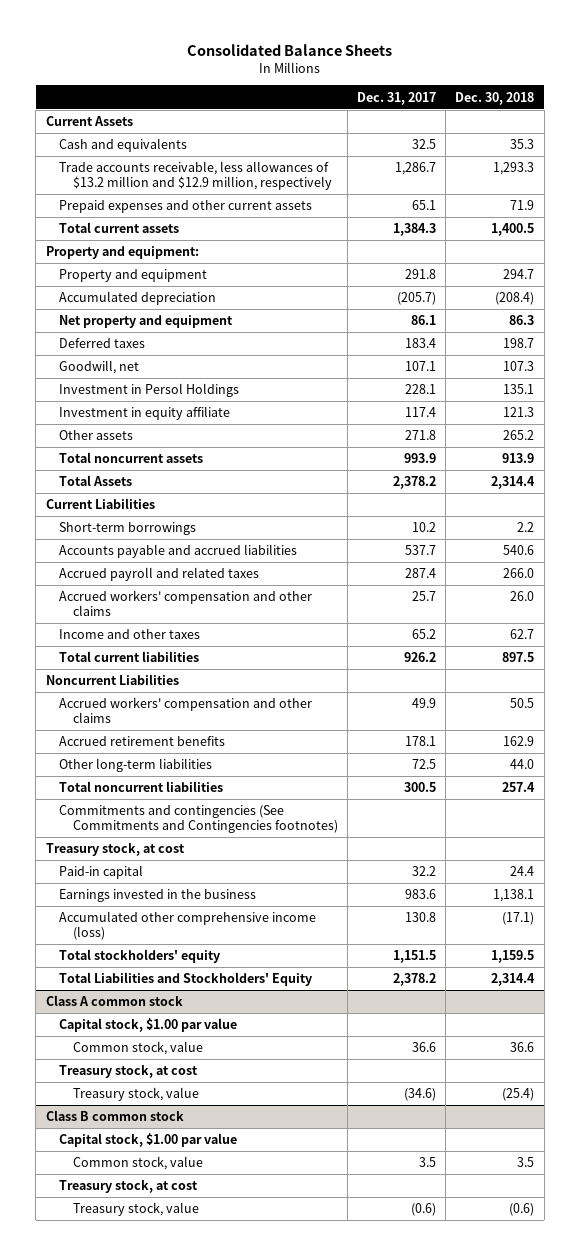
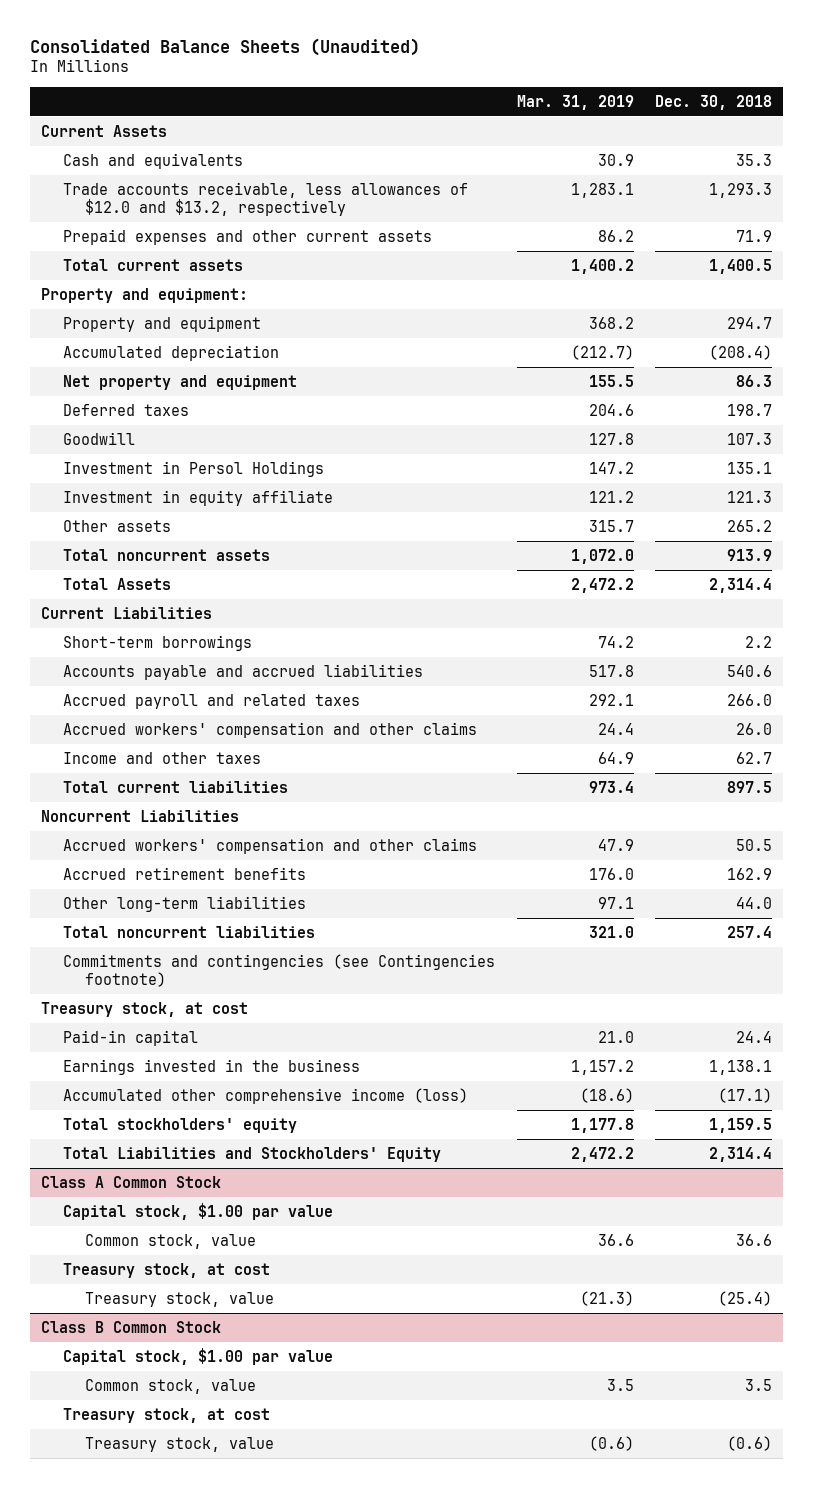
[187,43,393,56] Consolidated Balance Sheets -> [30,37,421,56] Consolidated Balance Sheets (Unaudited)
[357,91,437,105] Dec. 31, 2017 -> none
none -> [516,94,634,110] Mar. 31, 2019
[59,161,332,190] Trade accounts receivable, less allowances of $13.2 million and $12.9 million, respectively -> [63,181,469,216] Trade accounts receivable, less allowances of $12.0 and $13.2, respectively
[59,360,140,375] Goodwill, net -> [63,431,136,445] Goodwill
[59,805,338,833] Commitments and contingencies (See Commitments and Contingencies footnotes) -> [63,953,496,987] Commitments and contingencies (see Contingencies footnote)
[45,995,183,1007] Class A common stock -> [41,1175,222,1188] Class A Common Stock
[45,1110,184,1122] Class B common stock -> [41,1320,222,1333] Class B Common Stock

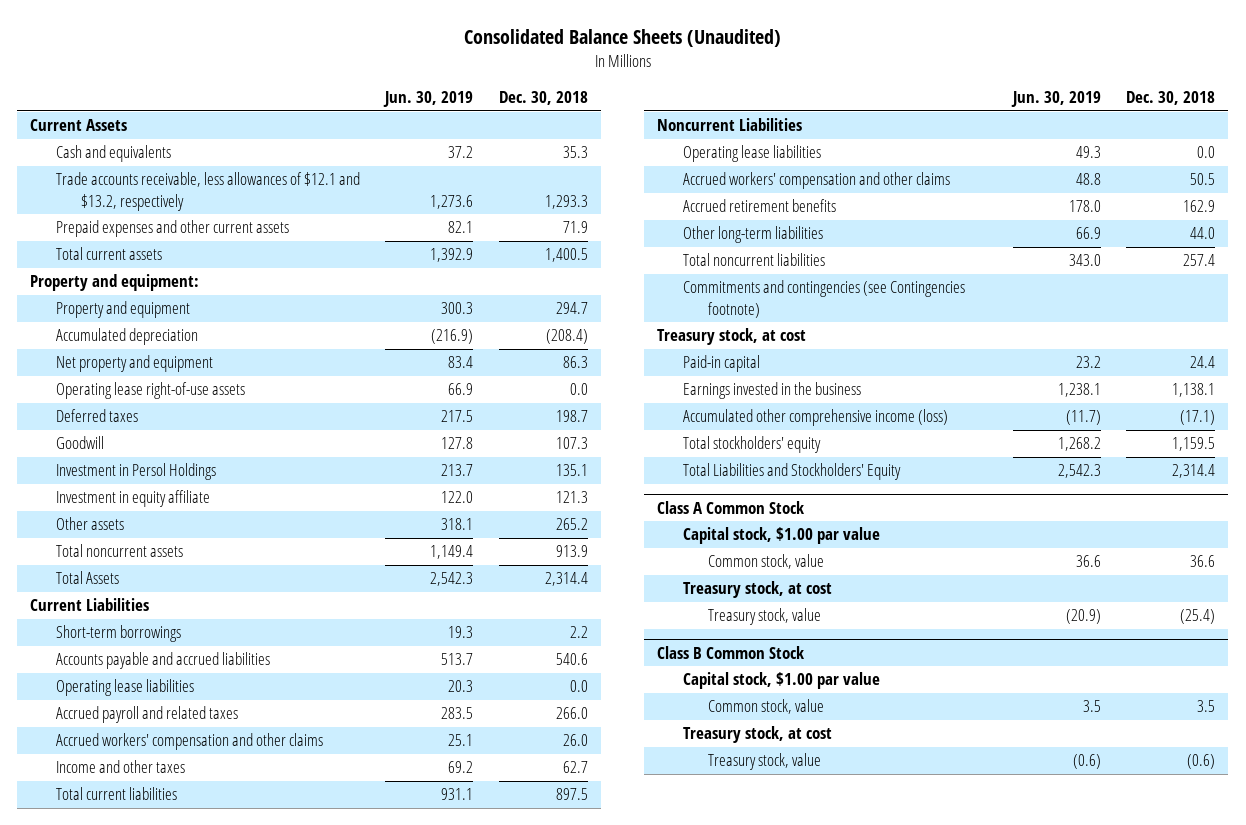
[516,94,634,110] Mar. 31, 2019 -> none
none -> [383,91,474,108] Jun. 30, 2019
[63,181,469,216] Trade accounts receivable, less allowances of $12.0 and $13.2, respectively -> [55,172,360,211] Trade accounts receivable, less allowances of $12.1 and $13.2, respectively
none -> [55,382,245,400] Operating lease right-of-use assets
none -> [55,679,194,697] Operating lease liabilities
none -> [682,145,821,163] Operating lease liabilities

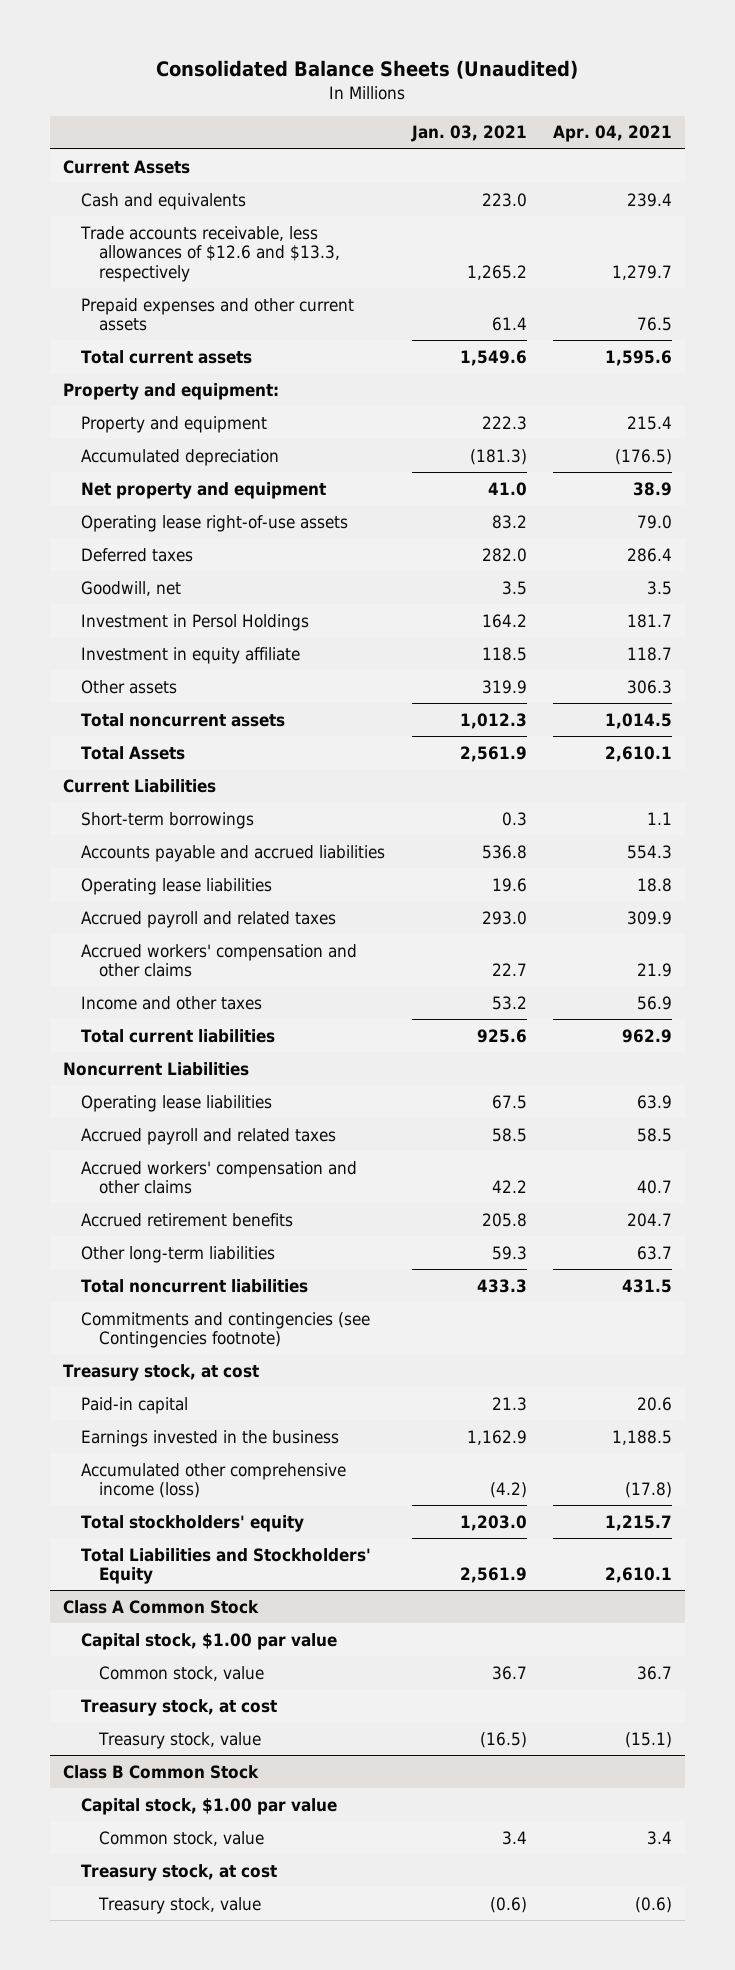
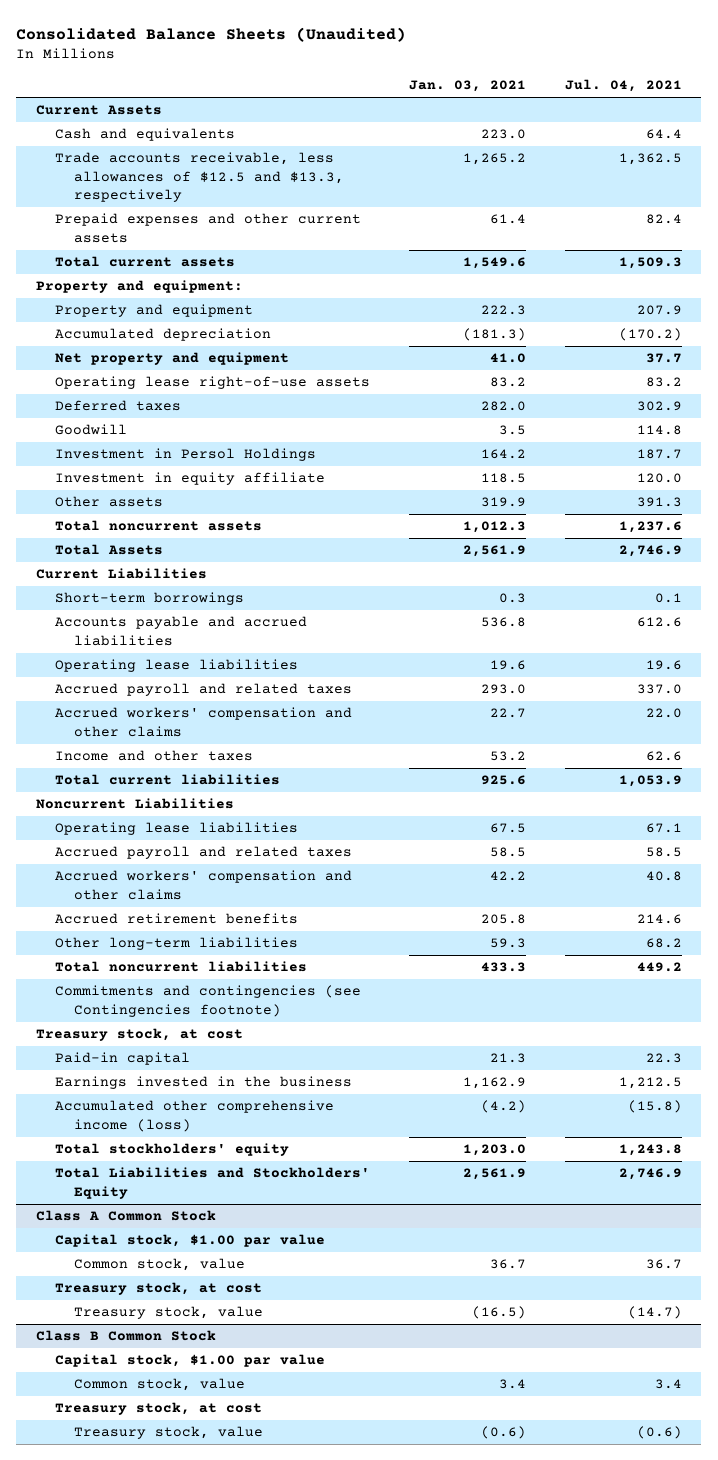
[553,125,673,143] Apr. 04, 2021 -> none
none -> [564,79,682,93] Jul. 04, 2021
[80,225,341,282] Trade accounts receivable, less allowances of $12.6 and $13.3, respectively -> [55,152,345,203] Trade accounts receivable, less allowances of $12.5 and $13.3, respectively
[81,580,182,596] Goodwill, net -> [55,424,128,436] Goodwill

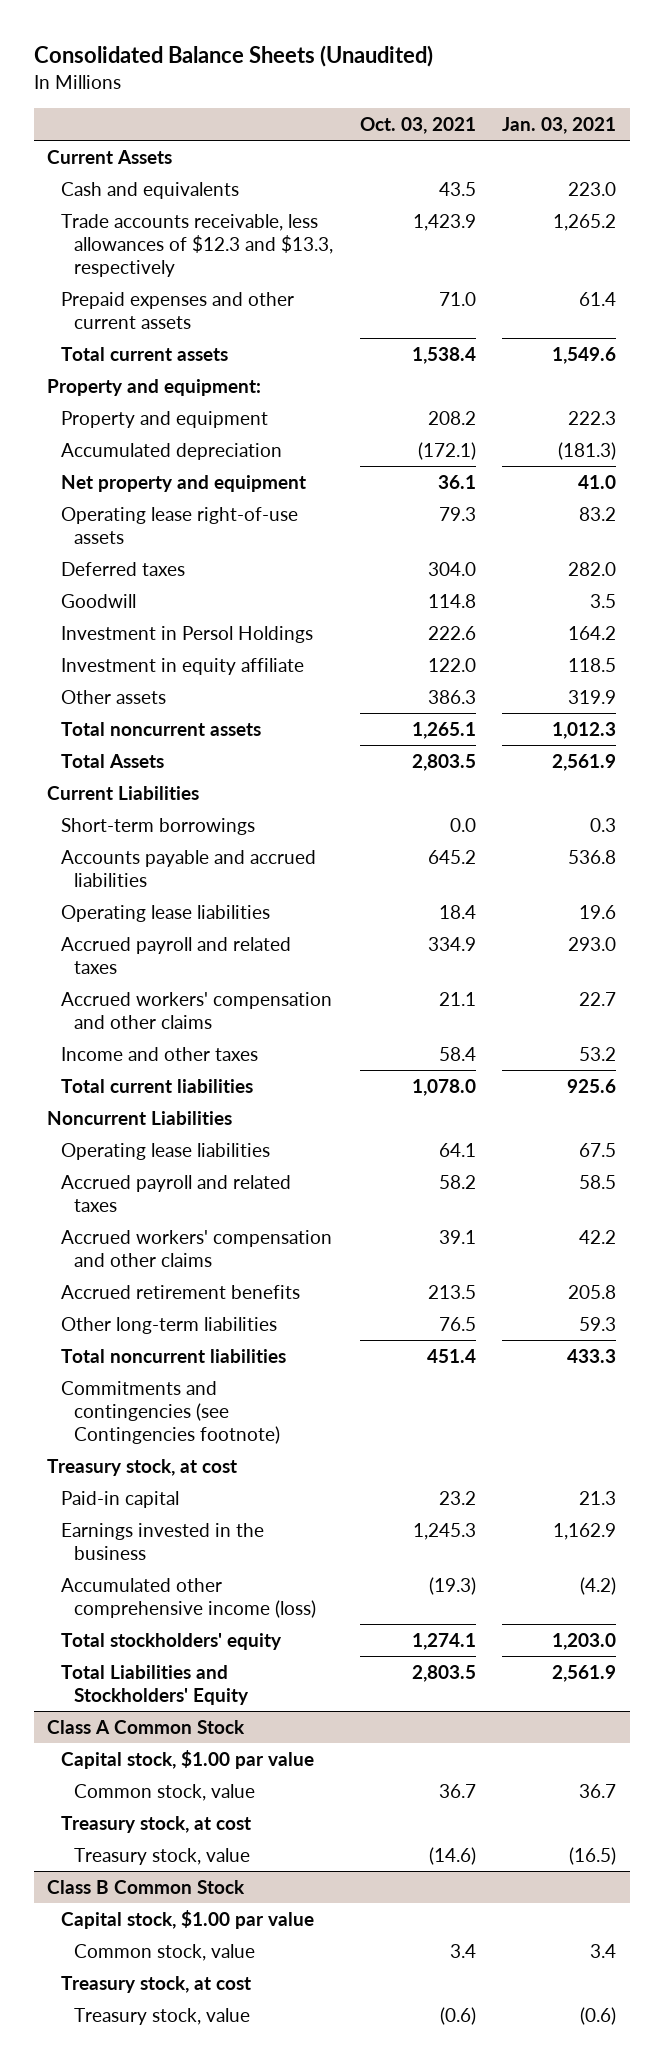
[564,79,682,93] Jul. 04, 2021 -> none
none -> [359,116,476,134] Oct. 03, 2021
[55,152,345,203] Trade accounts receivable, less allowances of $12.5 and $13.3, respectively -> [60,213,334,278] Trade accounts receivable, less allowances of $12.3 and $13.3, respectively

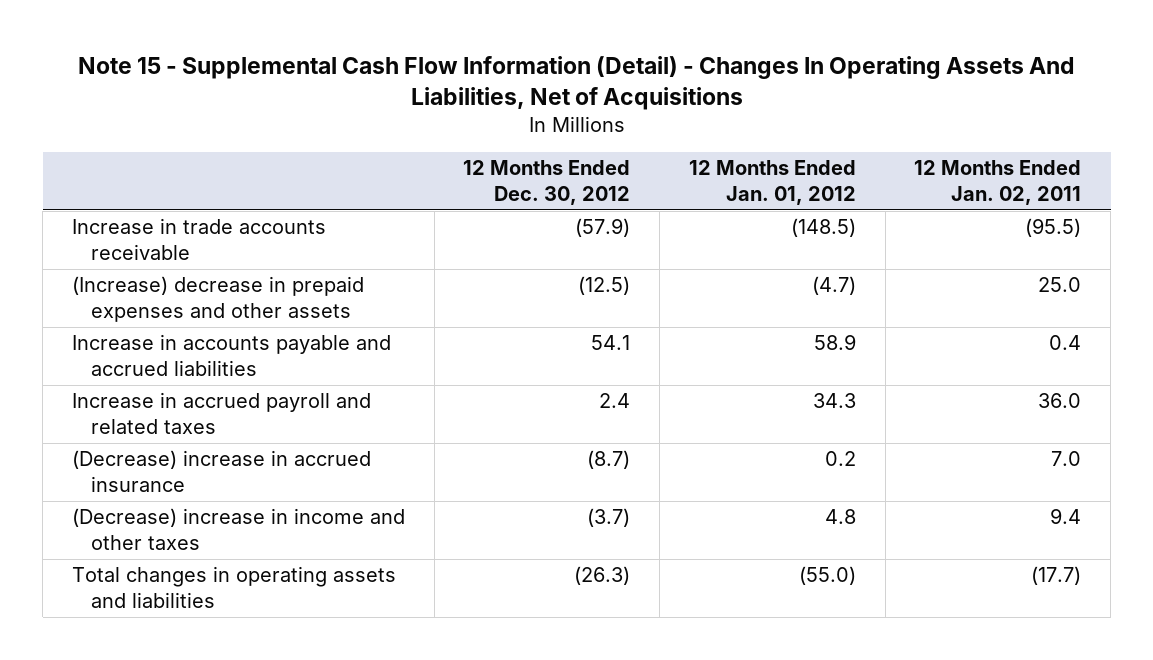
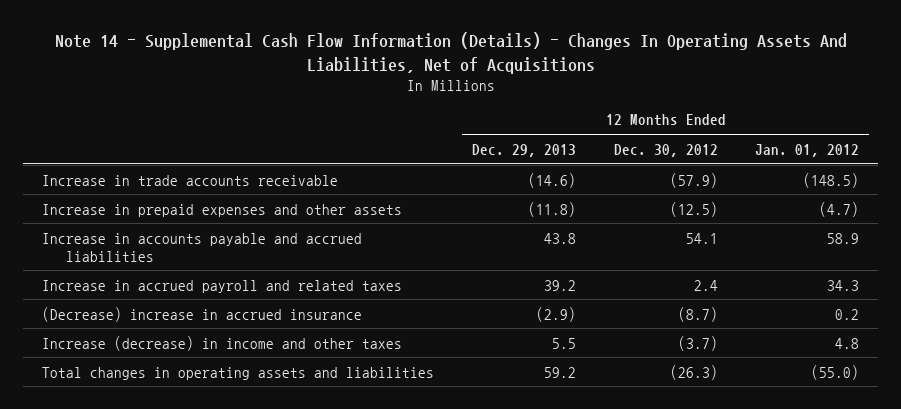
[77,55,1075,110] Note 15 - Supplemental Cash Flow Information (Detail) - Changes In Operating Assets And Liabilities, Net of Acquisitions -> [54,32,847,74] Note 14 - Supplemental Cash Flow Information (Details) - Changes In Operating Assets And Liabilities, Net of Acquisitions
[914,160,1082,206] 12 Months Ended Jan. 02, 2011 -> none
none -> [471,143,576,157] Dec. 29, 2013
[72,276,365,323] (Increase) decrease in prepaid expenses and other assets -> [41,203,402,217] Increase in prepaid expenses and other assets
[72,508,406,551] (Decrease) increase in income and other taxes -> [41,335,402,351] Increase (decrease) in income and other taxes

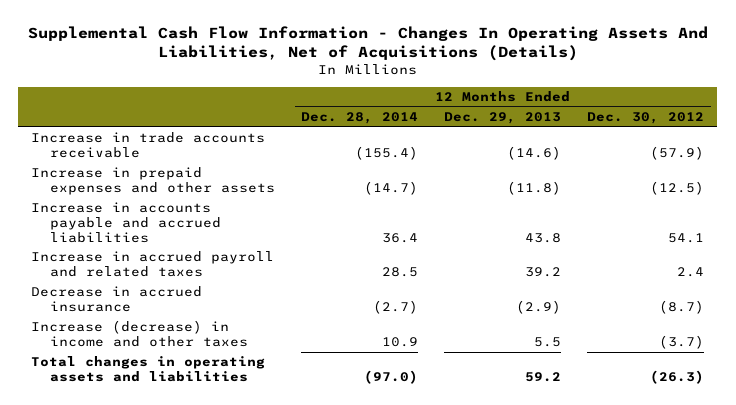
[54,32,847,74] Note 14 - Supplemental Cash Flow Information (Details) - Changes In Operating Assets And Liabilities, Net of Acquisitions -> [27,25,708,62] Supplemental Cash Flow Information - Changes In Operating Assets And Liabilities, Net of Acquisitions (Details)
[755,143,860,157] Jan. 01, 2012 -> none
none -> [301,112,419,125] Dec. 28, 2014
[41,306,362,322] (Decrease) increase in accrued insurance -> [31,286,203,313] Decrease in accrued insurance

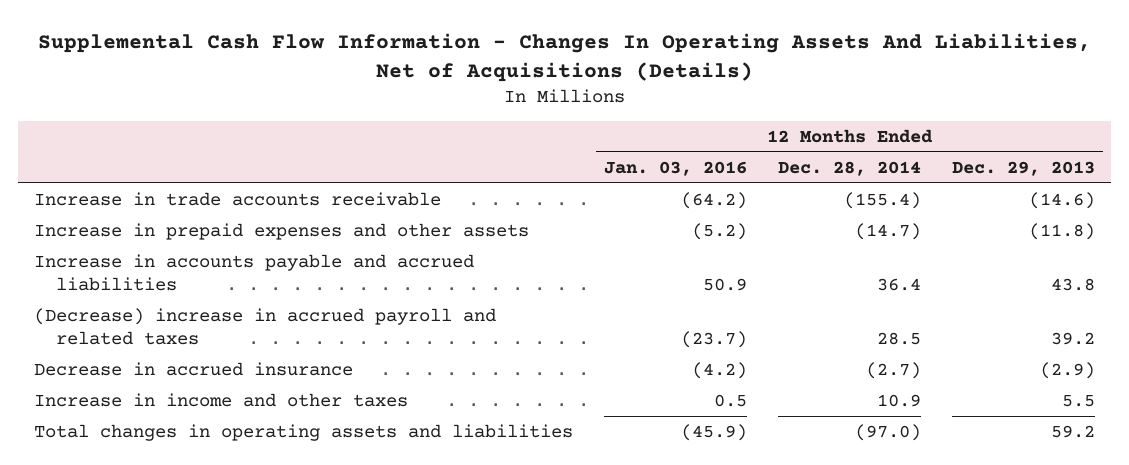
[587,112,705,125] Dec. 30, 2012 -> none
none -> [604,160,748,176] Jan. 03, 2016
[31,251,275,278] Increase in accrued payroll and related taxes -> [33,307,496,345] (Decrease) increase in accrued payroll and related taxes
[31,320,249,348] Increase (decrease) in income and other taxes -> [33,392,408,407] Increase in income and other taxes

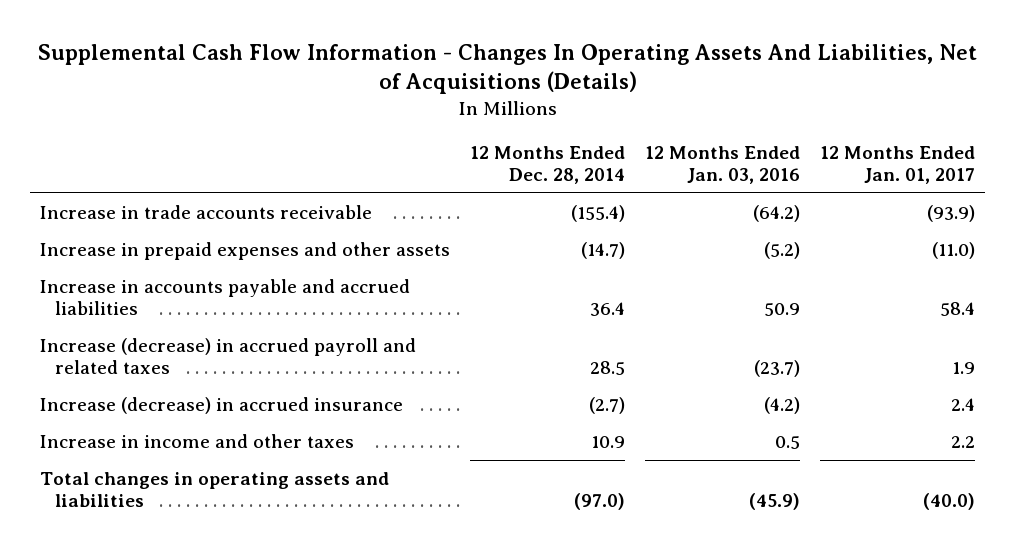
[952,160,1096,176] Dec. 29, 2013 -> none
none -> [820,145,976,184] 12 Months Ended Jan. 01, 2017
[33,307,496,345] (Decrease) increase in accrued payroll and related taxes -> [40,338,417,375] Increase (decrease) in accrued payroll and related taxes
[33,361,353,376] Decrease in accrued insurance -> [40,397,404,415] Increase (decrease) in accrued insurance

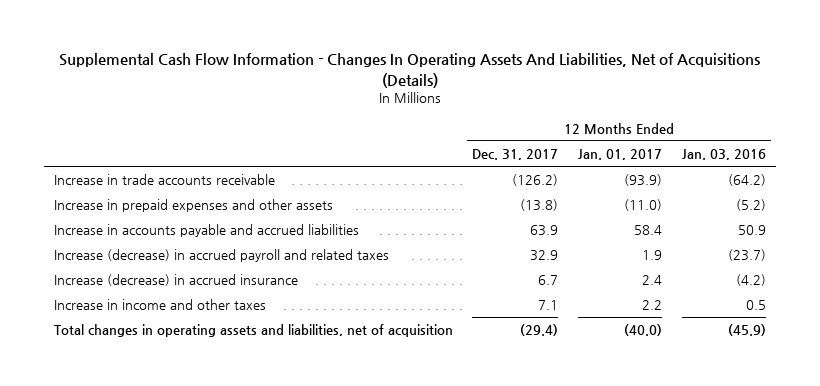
[470,145,626,184] 12 Months Ended Dec. 28, 2014 -> none
none -> [472,149,559,161] Dec. 31, 2017
[40,472,390,508] Total changes in operating assets and liabilities -> [53,324,453,338] Total changes in operating assets and liabilities, net of acquisition

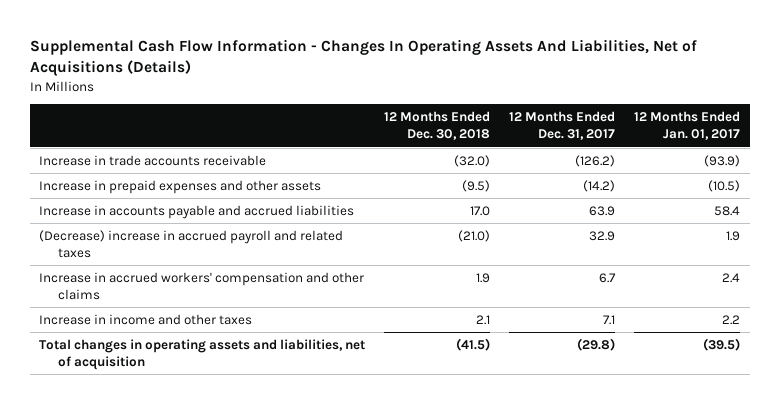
[681,149,766,161] Jan. 03, 2016 -> none
none -> [384,111,491,141] 12 Months Ended Dec. 30, 2018
[520,199,559,212] (13.8) -> [583,179,616,192] (14.2)
[624,199,663,212] (11.0) -> [708,179,741,192] (10.5)
[53,249,389,263] Increase (decrease) in accrued payroll and related taxes -> [39,229,344,259] (Decrease) increase in accrued payroll and related taxes
[53,274,298,287] Increase (decrease) in accrued insurance -> [39,271,365,301] Increase in accrued workers' compensation and other claims
[520,324,559,337] (29.4) -> [577,337,616,351] (29.8)
[624,324,663,337] (40.0) -> [703,337,741,351] (39.5)

